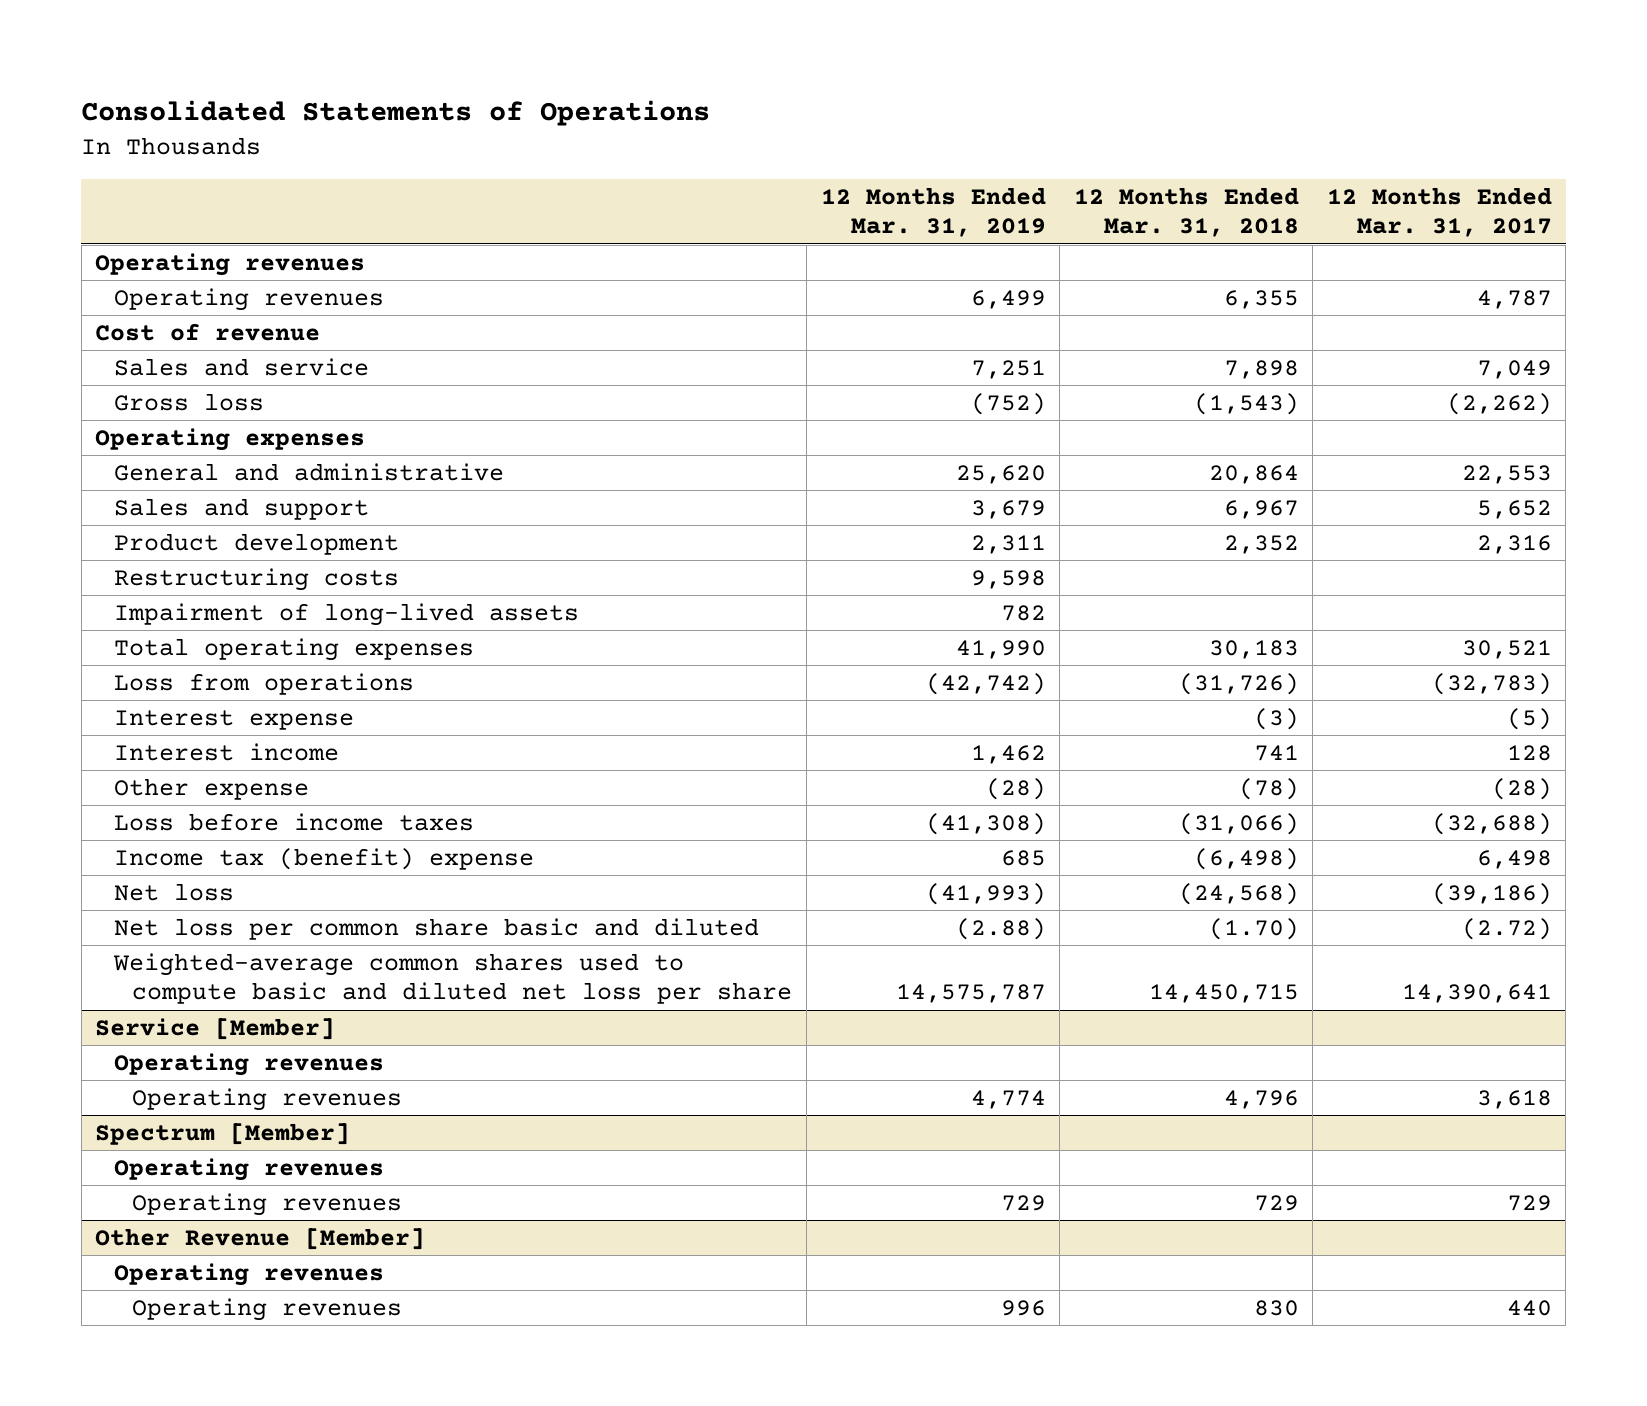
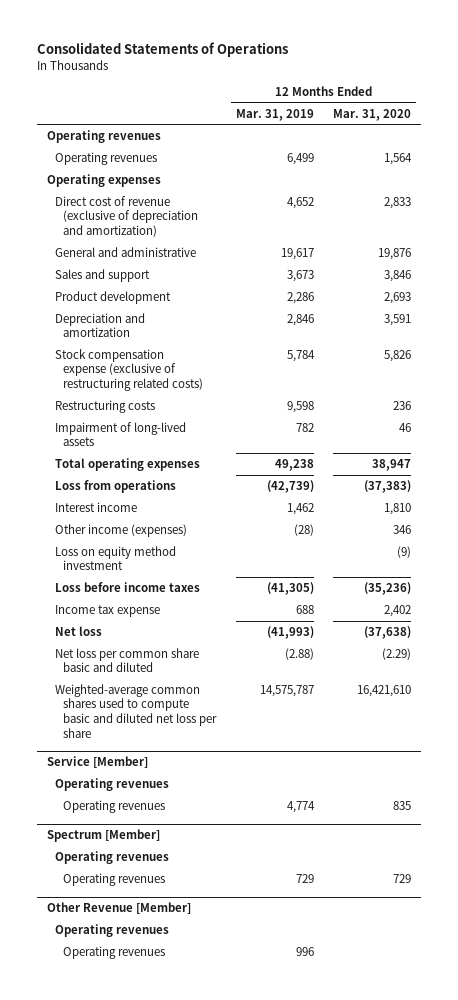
[1073,187,1299,238] 12 Months Ended Mar. 31, 2018 -> none
[1326,187,1552,238] 12 Months Ended Mar. 31, 2017 -> none
none -> [333,108,412,121] Mar. 31, 2020
[95,322,321,341] Cost of revenue -> none
[113,357,369,376] Sales and service -> none
[113,392,264,411] Gross loss -> none
none -> [54,195,199,238] Direct cost of revenue (exclusive of depreciation and amortization)
[955,464,1046,484] 25,620 -> [280,247,314,260] 19,617
[970,499,1046,519] 3,679 -> [286,269,314,282] 3,673
[970,534,1046,554] 2,311 -> [286,291,314,304] 2,286
none -> [54,312,145,338] Depreciation and amortization
none -> [54,348,204,392] Stock compensation expense (exclusive of restructuring related costs)
[113,709,354,730] Interest expense -> none
[955,639,1046,659] 41,990 -> [274,458,314,471] 49,238
[925,672,1046,695] (42,742) -> [266,479,314,493] (42,739)
[113,777,309,800] Other expense -> [54,523,187,537] Other income (expenses)
none -> [54,545,176,571] Loss on equity method investment
[925,812,1046,835] (41,308) -> [266,581,314,595] (41,305)
[113,847,534,870] Income tax (benefit) expense -> [54,604,160,617] Income tax expense
[1000,849,1046,866] 685 -> [295,604,314,614] 688

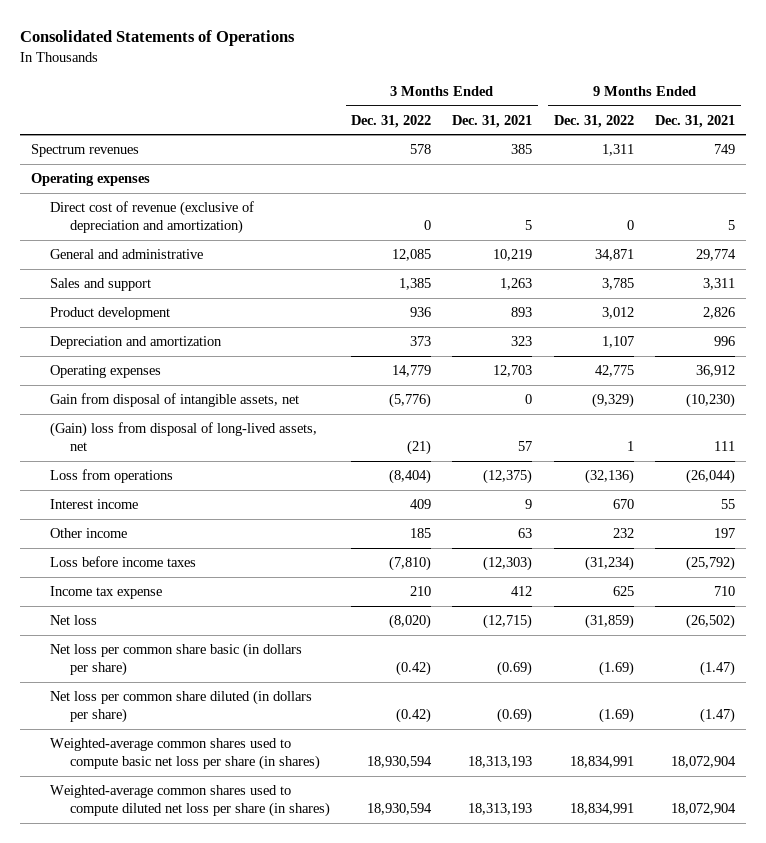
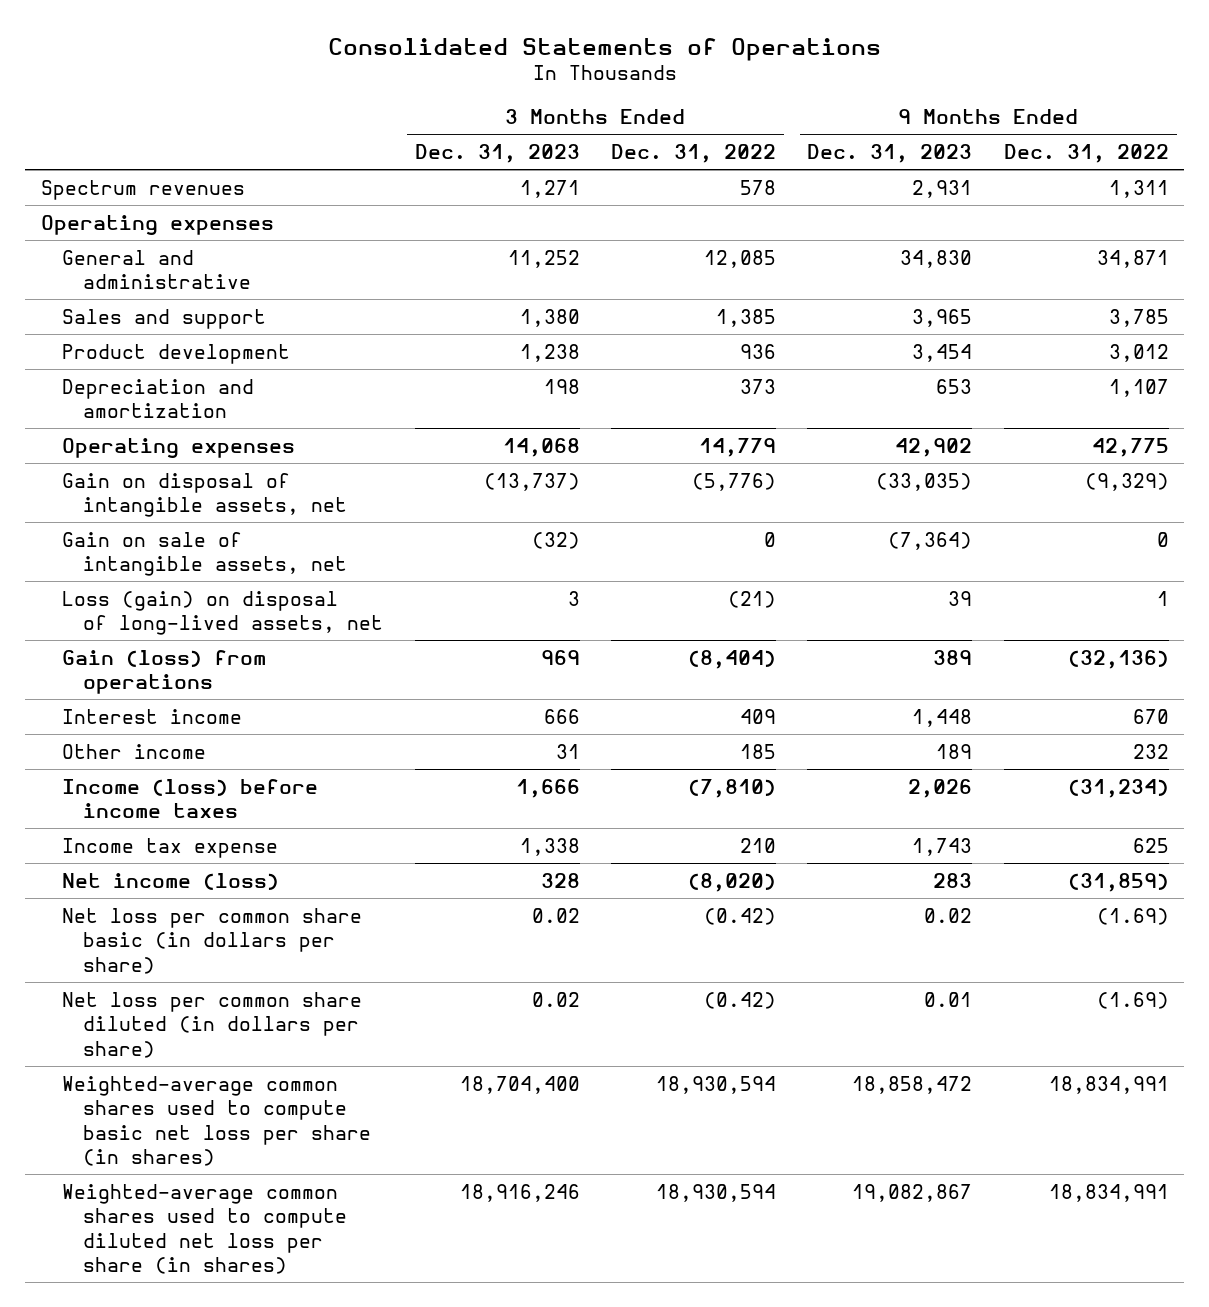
[452,114,533,128] Dec. 31, 2021 -> none
[655,114,736,128] Dec. 31, 2021 -> none
none -> [414,143,580,163] Dec. 31, 2023
none -> [807,143,973,163] Dec. 31, 2023
[50,201,255,234] Direct cost of revenue (exclusive of depreciation and amortization) -> none
[50,393,300,408] Gain from disposal of intangible assets, net -> [62,472,348,518] Gain on disposal of intangible assets, net
none -> [62,531,348,577] Gain on sale of intangible assets, net
[50,422,318,451] (Gain) loss from disposal of long-lived assets, net -> [62,590,384,636] Loss (gain) on disposal of long-lived assets, net
[50,469,174,484] Loss from operations -> [62,649,267,695] Gain (loss) from operations
[50,556,197,568] Loss before income taxes -> [62,778,319,819] Income (loss) before income taxes
[50,615,98,626] Net loss -> [62,872,280,890] Net income (loss)

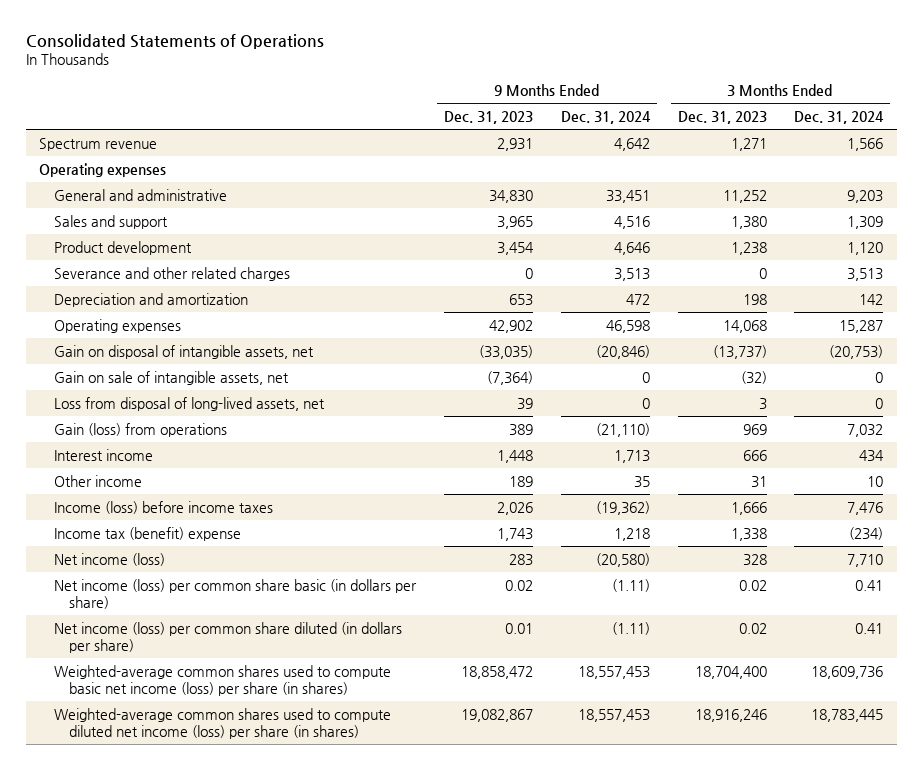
[611,143,777,163] Dec. 31, 2022 -> none
[1003,143,1169,163] Dec. 31, 2022 -> none
none -> [560,110,651,124] Dec. 31, 2024
none -> [794,110,885,124] Dec. 31, 2024
[40,179,245,200] Spectrum revenues -> [39,137,158,151] Spectrum revenue
none -> [54,266,291,281] Severance and other related charges
[62,590,384,636] Loss (gain) on disposal of long-lived assets, net -> [54,396,326,411] Loss from disposal of long-lived assets, net
[62,837,279,858] Income tax expense -> [54,526,242,541] Income tax (benefit) expense
[62,907,363,974] Net loss per common share basic (in dollars per share) -> [54,578,418,609] Net income (loss) per common share basic (in dollars per share)
[62,991,363,1058] Net loss per common share diluted (in dollars per share) -> [54,621,403,653] Net income (loss) per common share diluted (in dollars per share)
[62,1075,372,1167] Weighted-average common shares used to compute basic net loss per share (in shares) -> [54,664,392,696] Weighted-average common shares used to compute basic net income (loss) per share (in shares)
[62,1183,348,1275] Weighted-average common shares used to compute diluted net loss per share (in shares) -> [54,707,392,739] Weighted-average common shares used to compute diluted net income (loss) per share (in shares)

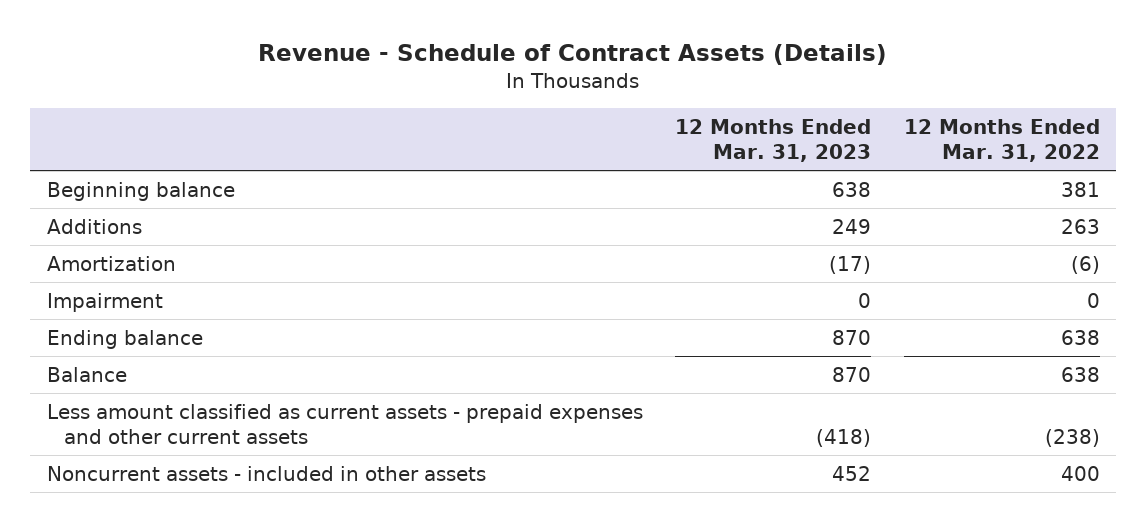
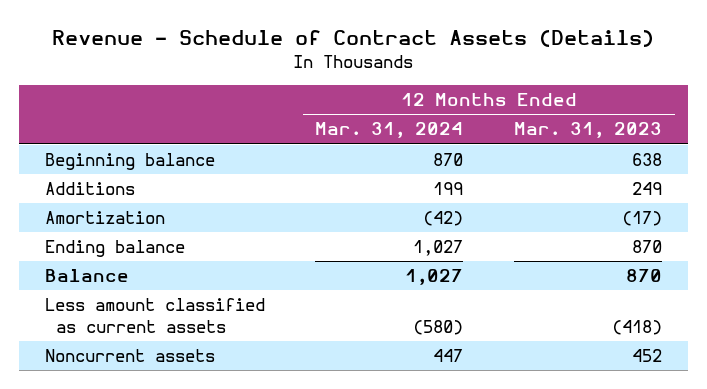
[903,118,1100,163] 12 Months Ended Mar. 31, 2022 -> none
none -> [315,122,464,139] Mar. 31, 2024
[46,292,163,312] Impairment -> none
[46,403,643,445] Less amount classified as current assets - prepaid expenses and other current assets -> [44,298,265,333] Less amount classified as current assets
[46,465,486,481] Noncurrent assets - included in other assets -> [44,349,215,363] Noncurrent assets

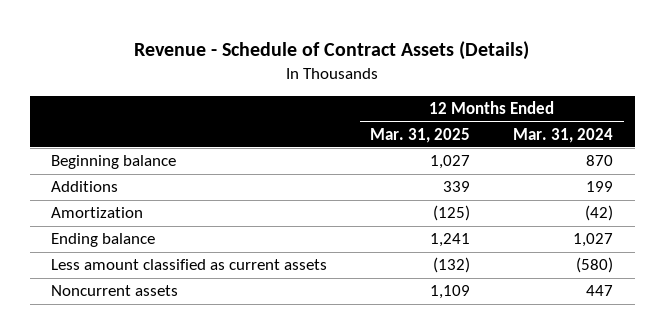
[514,122,663,139] Mar. 31, 2023 -> none
none -> [370,127,471,143] Mar. 31, 2025
[44,269,129,283] Balance -> none

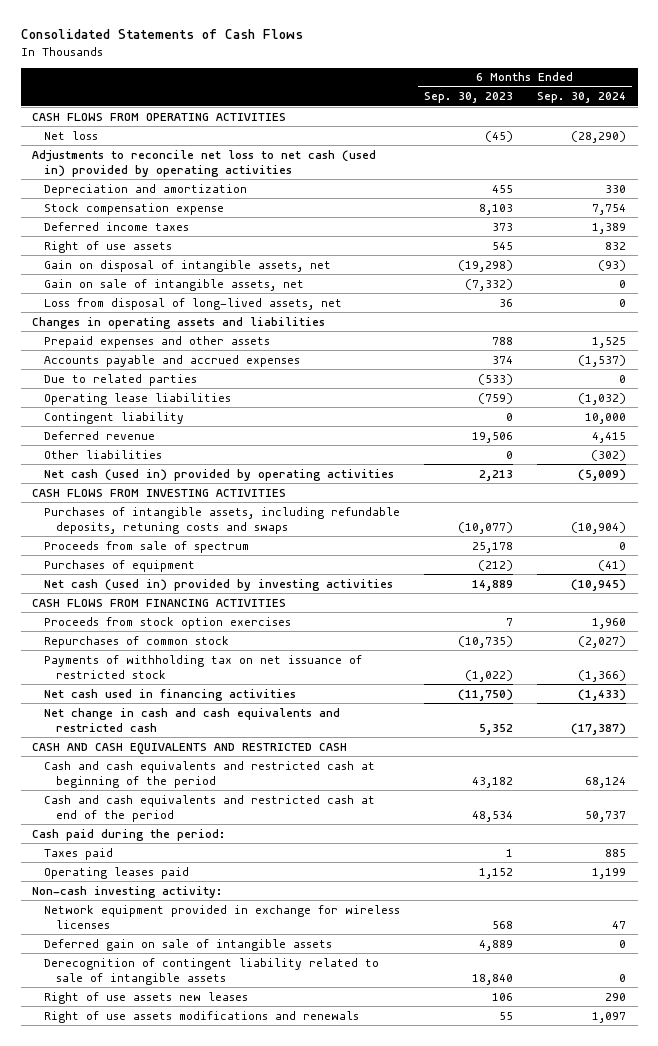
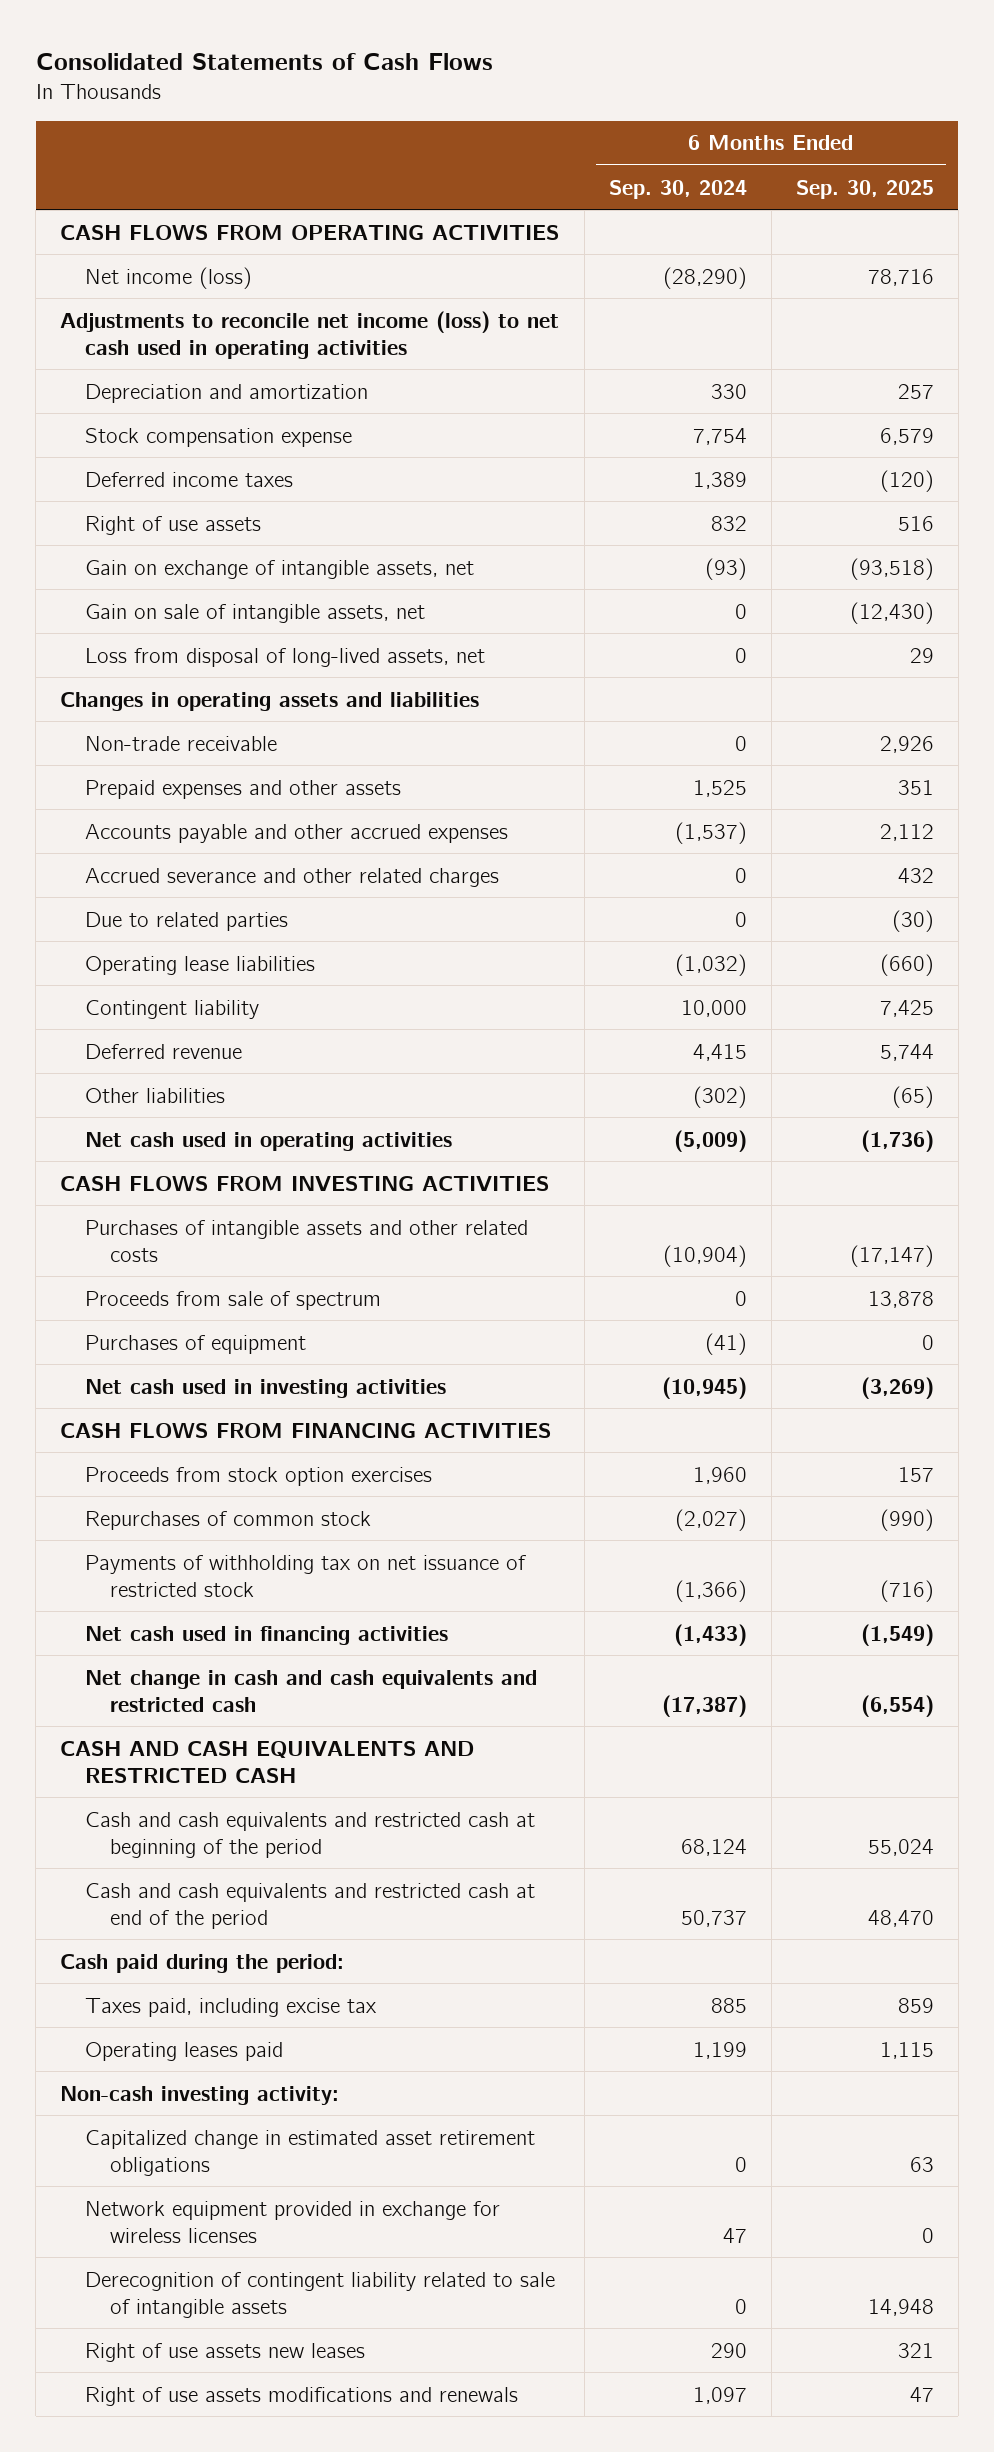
[423,92,513,104] Sep. 30, 2023 -> none
none -> [795,179,934,199] Sep. 30, 2025
[43,130,98,140] Net loss -> [85,266,253,289] Net income (loss)
[32,149,377,177] Adjustments to reconcile net loss to net cash (used in) provided by operating activities -> [60,310,560,359] Adjustments to reconcile net income (loss) to net cash used in operating activities
[43,259,331,272] Gain on disposal of intangible assets, net -> [85,559,475,579] Gain on exchange of intangible assets, net
none -> [85,735,278,751] Non-trade receivable
[43,354,300,367] Accounts payable and accrued expenses -> [85,823,509,843] Accounts payable and other accrued expenses
none -> [85,867,500,887] Accrued severance and other related charges
[43,468,394,481] Net cash (used in) provided by operating activities -> [85,1131,453,1151] Net cash used in operating activities
[43,506,400,534] Purchases of intangible assets, including refundable deposits, retuning costs and swaps -> [85,1219,529,1262] Purchases of intangible assets and other related costs
[43,578,393,591] Net cash (used in) provided by investing activities -> [85,1378,447,1398] Net cash used in investing activities
[43,847,113,860] Taxes paid -> [85,1997,378,2017] Taxes paid, including excise tax
none -> [85,2129,536,2176] Capitalized change in estimated asset retirement obligations
[43,938,332,951] Deferred gain on sale of intangible assets -> none

